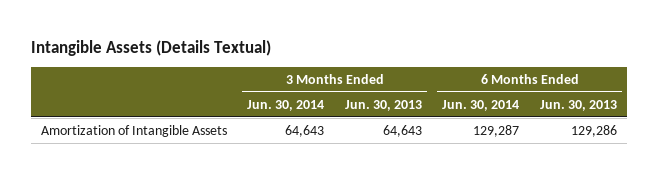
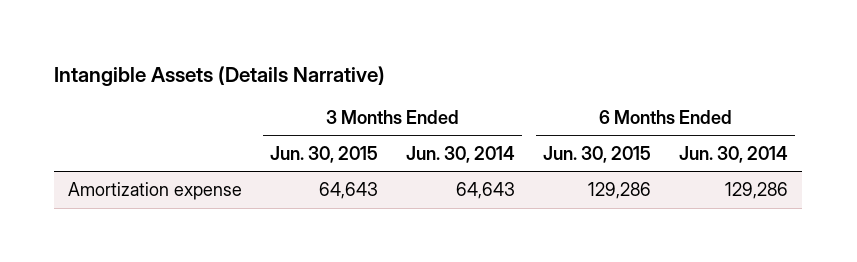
[30,39,271,56] Intangible Assets (Details Textual) -> [54,65,386,86] Intangible Assets (Details Narrative)
[344,99,422,111] Jun. 30, 2013 -> none
[539,99,617,111] Jun. 30, 2013 -> none
none -> [270,145,379,163] Jun. 30, 2015
none -> [543,145,652,163] Jun. 30, 2015
[40,125,227,138] Amortization of Intangible Assets -> [68,182,243,201] Amortization expense
[473,125,520,138] 129,287 -> [725,182,789,200] 129,286

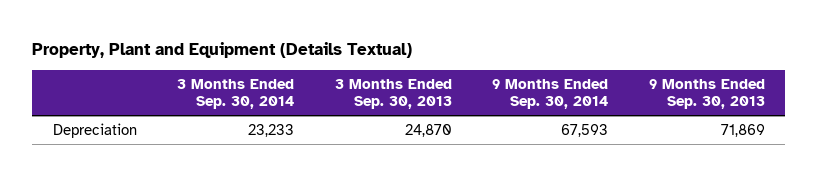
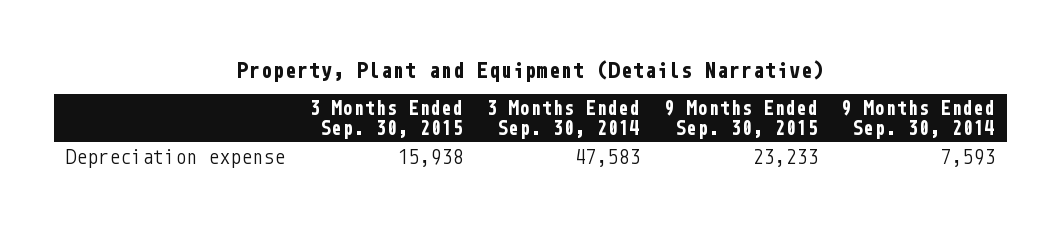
[32,42,413,59] Property, Plant and Equipment (Details Textual) -> [236,60,825,83] Property, Plant and Equipment (Details Narrative)
[334,79,452,110] 3 Months Ended Sep. 30, 2013 -> none
[648,79,765,110] 9 Months Ended Sep. 30, 2013 -> none
none -> [308,100,463,140] 3 Months Ended Sep. 30, 2015
none -> [663,100,818,140] 9 Months Ended Sep. 30, 2015
[52,122,137,138] Depreciation -> [65,149,286,169] Depreciation expense
[248,123,295,137] 23,233 -> [574,149,641,168] 47,583
[561,123,609,137] 67,593 -> [940,149,996,168] 7,593

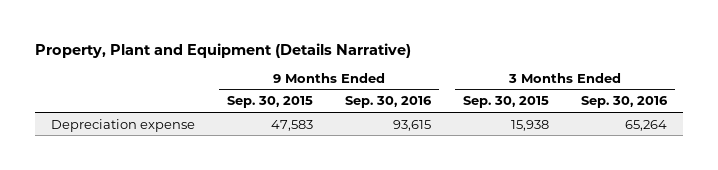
[486,100,641,140] 3 Months Ended Sep. 30, 2014 -> none
[841,100,996,140] 9 Months Ended Sep. 30, 2014 -> none
none -> [345,96,433,109] Sep. 30, 2016
none -> [581,96,669,109] Sep. 30, 2016
[751,149,818,168] 23,233 -> [270,119,313,131] 47,583

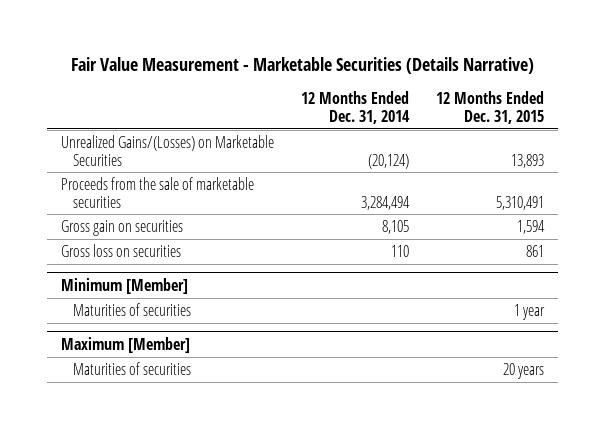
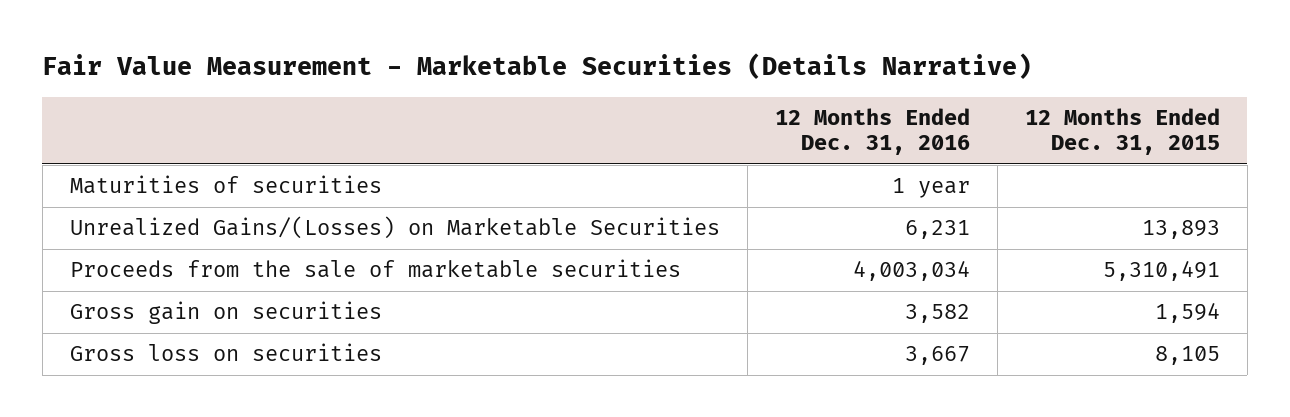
[301,91,411,124] 12 Months Ended Dec. 31, 2014 -> none
none -> [774,108,970,156] 12 Months Ended Dec. 31, 2016
none -> [69,175,382,195] Maturities of securities
[60,277,188,294] Minimum [Member] -> none
[73,302,192,316] Maturities of securities -> none
[60,336,190,353] Maximum [Member] -> none
[73,361,192,375] Maturities of securities -> none
[526,244,545,257] 861 -> [1154,346,1220,366] 8,105

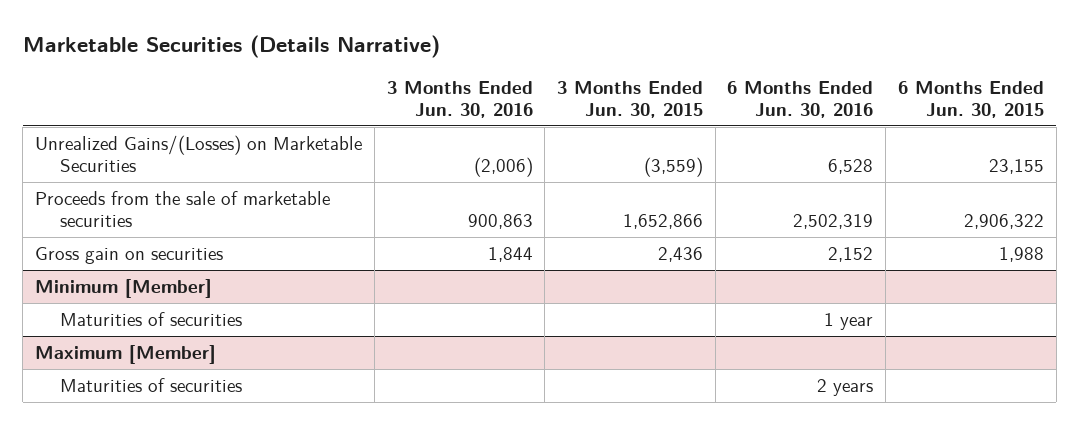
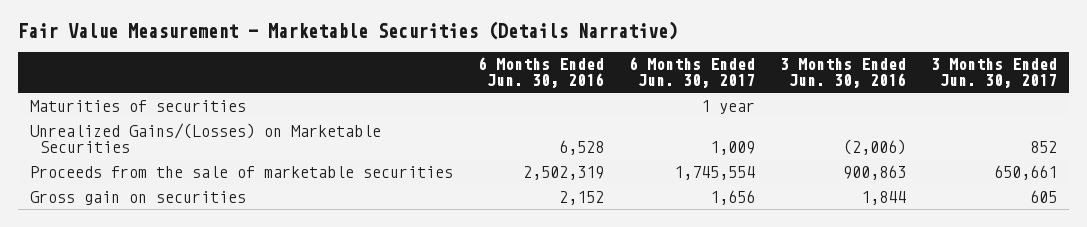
[22,35,440,59] Marketable Securities (Details Narrative) -> [17,21,678,41] Fair Value Measurement - Marketable Securities (Details Narrative)
[556,81,703,119] 3 Months Ended Jun. 30, 2015 -> none
[897,81,1044,119] 6 Months Ended Jun. 30, 2015 -> none
none -> [628,57,755,89] 6 Months Ended Jun. 30, 2017
none -> [930,58,1057,89] 3 Months Ended Jun. 30, 2017
none -> [29,99,246,112] Maturities of securities
[35,279,213,299] Minimum [Member] -> none
[60,312,243,327] Maturities of securities -> none
[35,345,217,365] Maximum [Member] -> none
[60,378,243,393] Maturities of securities -> none

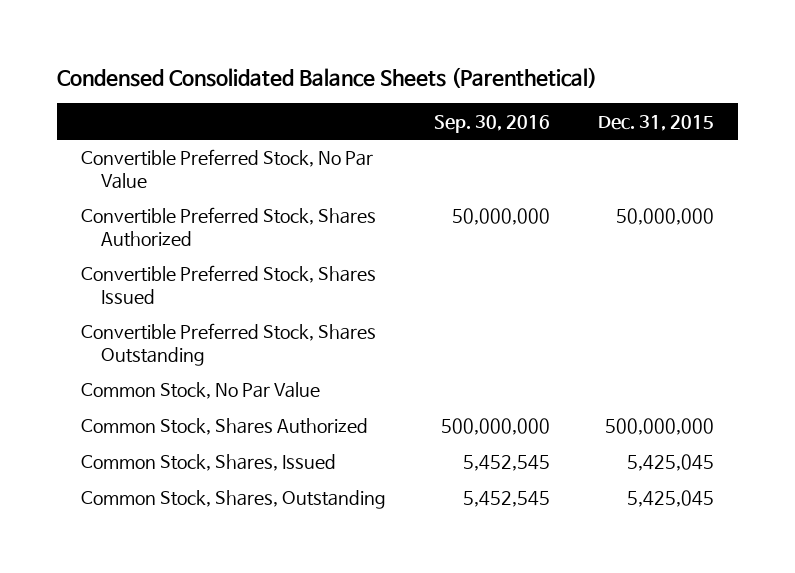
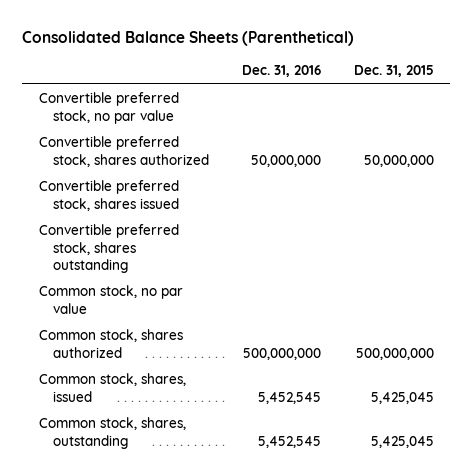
[57,67,598,89] Condensed Consolidated Balance Sheets (Parenthetical) -> [22,31,355,47] Consolidated Balance Sheets (Parenthetical)
[434,114,551,133] Sep. 30, 2016 -> none
none -> [241,64,321,77] Dec. 31, 2016
[81,149,374,189] Convertible Preferred Stock, No Par Value -> [38,92,179,124] Convertible preferred stock, no par value
[81,207,377,247] Convertible Preferred Stock, Shares Authorized -> [38,136,209,167] Convertible preferred stock, shares authorized
[81,265,377,304] Convertible Preferred Stock, Shares Issued -> [38,180,179,211] Convertible preferred stock, shares issued
[81,323,377,366] Convertible Preferred Stock, Shares Outstanding -> [38,224,179,273] Convertible preferred stock, shares outstanding
[81,382,321,400] Common Stock, No Par Value -> [38,285,183,314] Common stock, no par value
[81,418,369,436] Common Stock, Shares Authorized -> [38,329,183,358] Common stock, shares authorized
[81,454,337,472] Common Stock, Shares, Issued -> [38,373,186,402] Common stock, shares, issued
[81,490,387,510] Common Stock, Shares, Outstanding -> [38,417,186,449] Common stock, shares, outstanding

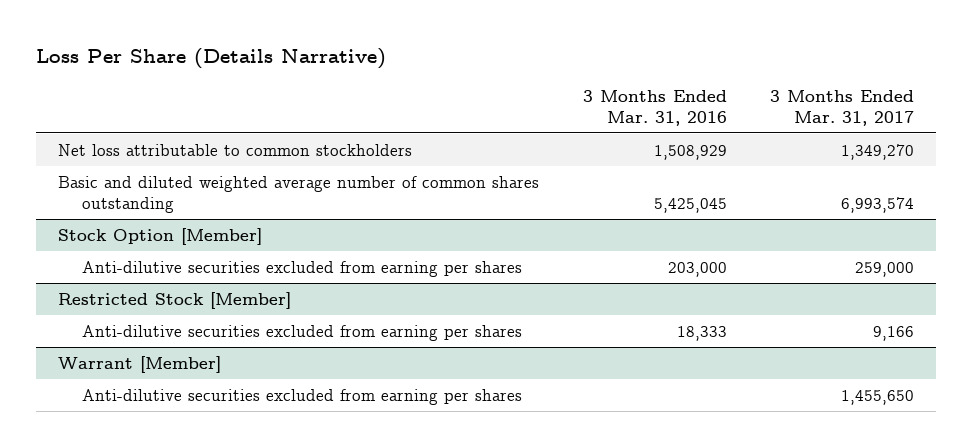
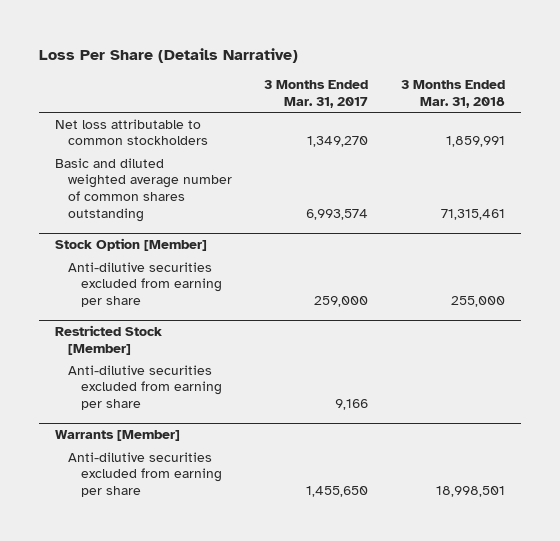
[582,89,727,126] 3 Months Ended Mar. 31, 2016 -> none
none -> [400,79,505,108] 3 Months Ended Mar. 31, 2018
[81,260,522,277] Anti-dilutive securities excluded from earning per shares -> [68,261,222,308] Anti-dilutive securities excluded from earning per share
[81,324,522,341] Anti-dilutive securities excluded from earning per shares -> [68,364,222,411] Anti-dilutive securities excluded from earning per share
[57,355,221,373] Warrant [Member] -> [55,430,181,442] Warrants [Member]
[81,388,522,405] Anti-dilutive securities excluded from earning per shares -> [68,451,222,498] Anti-dilutive securities excluded from earning per share

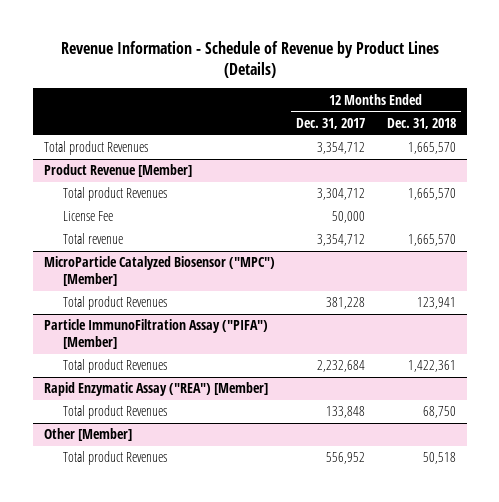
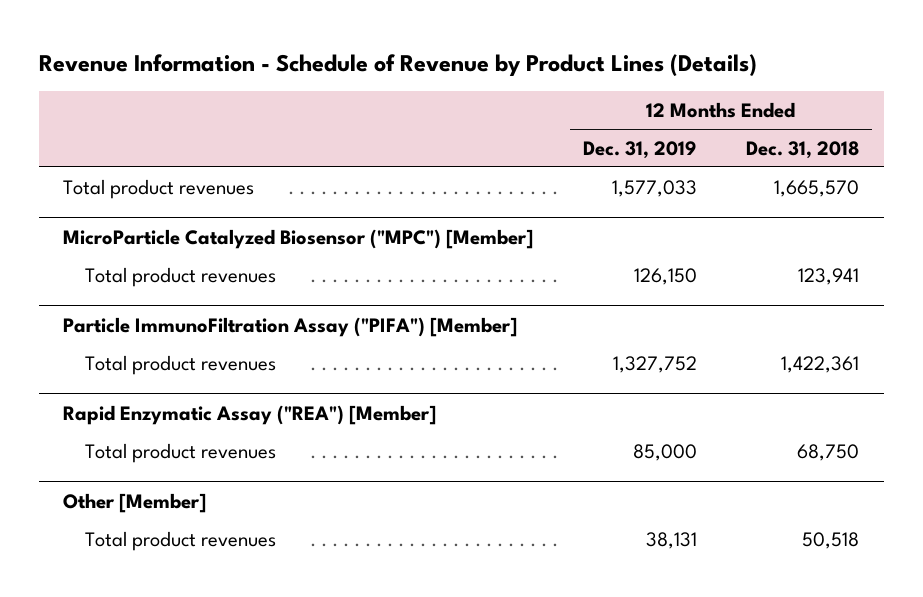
[296,118,366,130] Dec. 31, 2017 -> none
none -> [582,140,697,159] Dec. 31, 2019
[43,164,192,178] Product Revenue [Member] -> none
[63,187,168,202] Total product Revenues -> none
[63,211,114,222] License Fee -> none
[63,233,124,245] Total revenue -> none
[43,141,148,156] Total product Revenues -> [63,178,255,199] Total product revenues
[63,296,168,311] Total product Revenues -> [85,266,277,287] Total product revenues
[63,359,168,374] Total product Revenues -> [85,354,277,375] Total product revenues
[63,405,168,420] Total product Revenues -> [85,442,277,463] Total product revenues
[63,451,168,466] Total product Revenues -> [85,530,277,551] Total product revenues

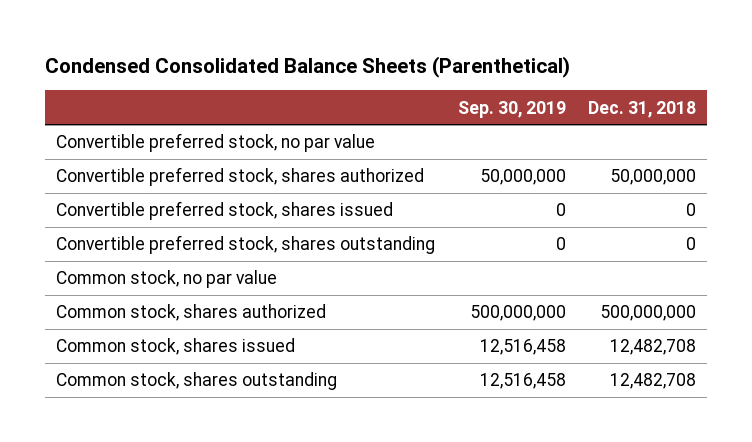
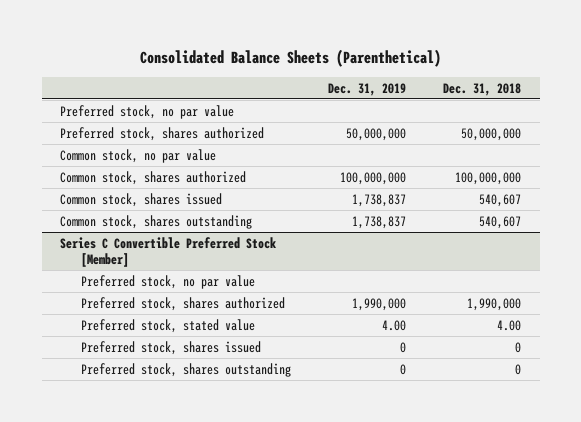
[45,55,571,78] Condensed Consolidated Balance Sheets (Parenthetical) -> [139,49,441,68] Consolidated Balance Sheets (Parenthetical)
[457,100,566,118] Sep. 30, 2019 -> none
none -> [328,82,407,96] Dec. 31, 2019
[56,201,394,221] Convertible preferred stock, shares issued -> none
[56,235,436,255] Convertible preferred stock, shares outstanding -> none
[56,133,376,153] Convertible preferred stock, no par value -> [60,104,235,119] Preferred stock, no par value
[56,167,425,187] Convertible preferred stock, shares authorized -> [60,126,265,141] Preferred stock, shares authorized
[599,305,696,322] 500,000,000 -> [455,171,522,185] 100,000,000
[609,339,696,356] 12,482,708 -> [479,193,522,207] 540,607
[609,373,696,390] 12,482,708 -> [479,215,522,229] 540,607
none -> [60,236,277,267] Series C Convertible Preferred Stock [Member]
none -> [81,274,256,289] Preferred stock, no par value
none -> [81,296,286,311] Preferred stock, shares authorized
none -> [81,318,256,333] Preferred stock, stated value
none -> [81,340,262,355] Preferred stock, shares issued
none -> [81,362,292,377] Preferred stock, shares outstanding

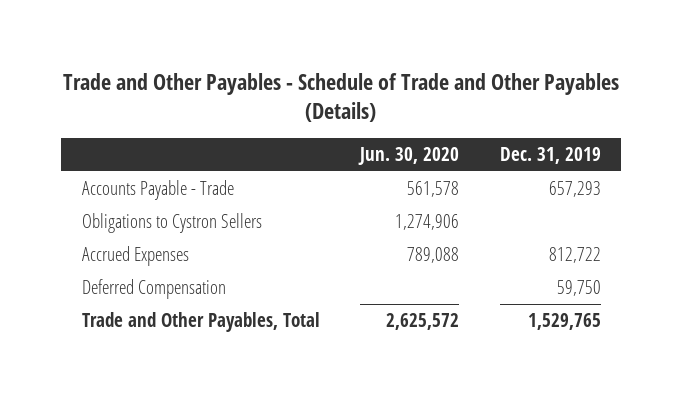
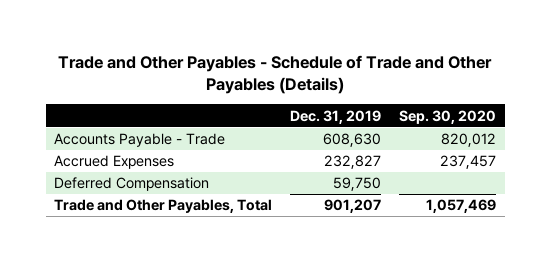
[358,146,460,165] Jun. 30, 2020 -> none
none -> [399,109,497,124] Sep. 30, 2020
[81,212,262,233] Obligations to Cystron Sellers -> none
[549,180,602,197] 657,293 -> [323,133,382,148] 608,630
[549,246,602,263] 812,722 -> [324,155,382,170] 232,827
[528,312,602,330] 1,529,765 -> [324,199,382,214] 901,207

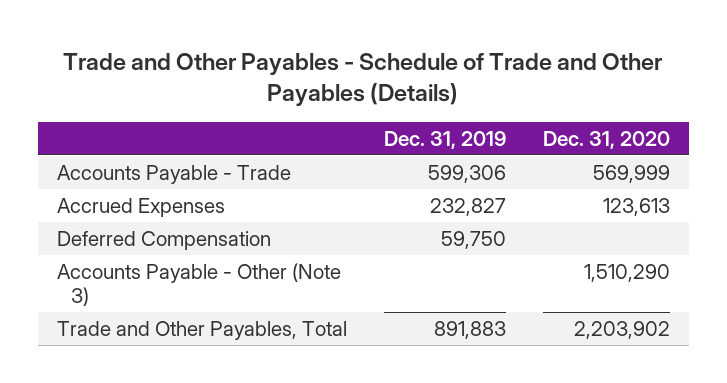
[399,109,497,124] Sep. 30, 2020 -> none
none -> [543,130,671,149] Dec. 31, 2020
[323,133,382,148] 608,630 -> [427,164,506,183] 599,306
none -> [56,262,341,307] Accounts Payable - Other (Note 3)
[324,199,382,214] 901,207 -> [433,320,506,339] 891,883

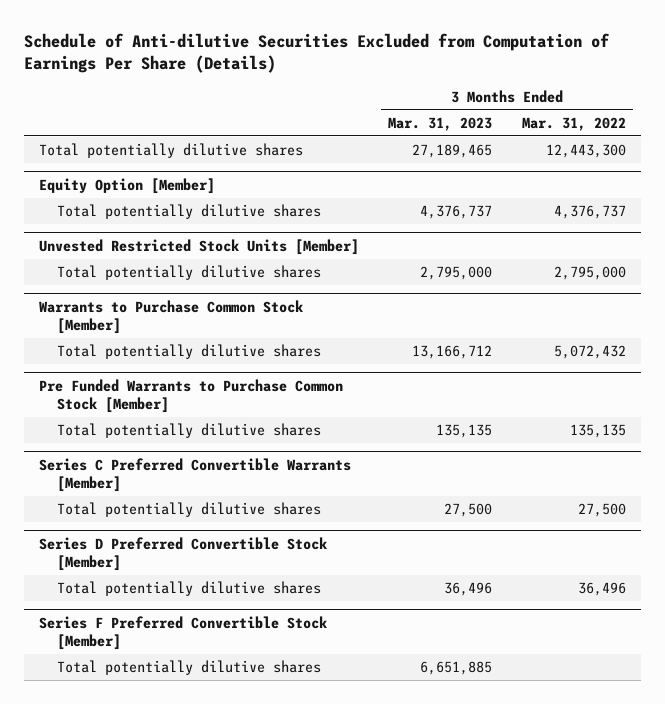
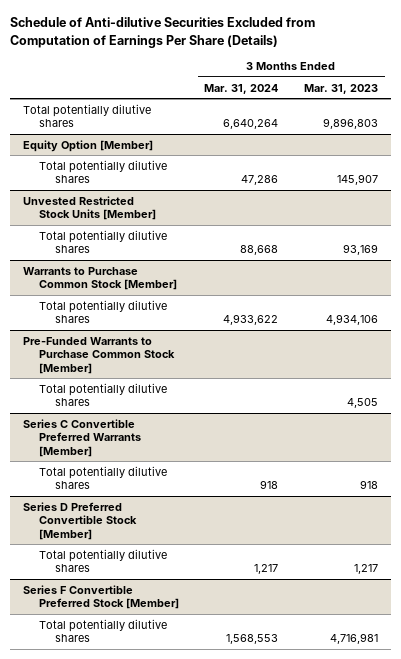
[521,116,626,131] Mar. 31, 2022 -> none
none -> [204,83,279,94] Mar. 31, 2024
[412,144,493,159] 27,189,465 -> [323,118,379,130] 9,896,803
[420,205,493,220] 4,376,737 -> [337,174,379,186] 145,907
[420,266,493,281] 2,795,000 -> [343,244,379,256] 93,169
[412,345,493,360] 13,166,712 -> [326,314,379,326] 4,934,106
[38,379,343,413] Pre Funded Warrants to Purchase Common Stock [Member] -> [23,336,175,374] Pre-Funded Warrants to Purchase Common Stock [Member]
[436,424,493,439] 135,135 -> [347,398,379,409] 4,505
[38,458,351,492] Series C Preferred Convertible Warrants [Member] -> [23,418,141,457] Series C Convertible Preferred Warrants [Member]
[444,503,493,518] 27,500 -> [360,480,379,490] 918
[444,582,493,597] 36,496 -> [354,564,379,575] 1,217
[38,616,327,650] Series F Preferred Convertible Stock [Member] -> [23,584,179,610] Series F Convertible Preferred Stock [Member]
[420,661,493,676] 6,651,885 -> [330,633,379,645] 4,716,981

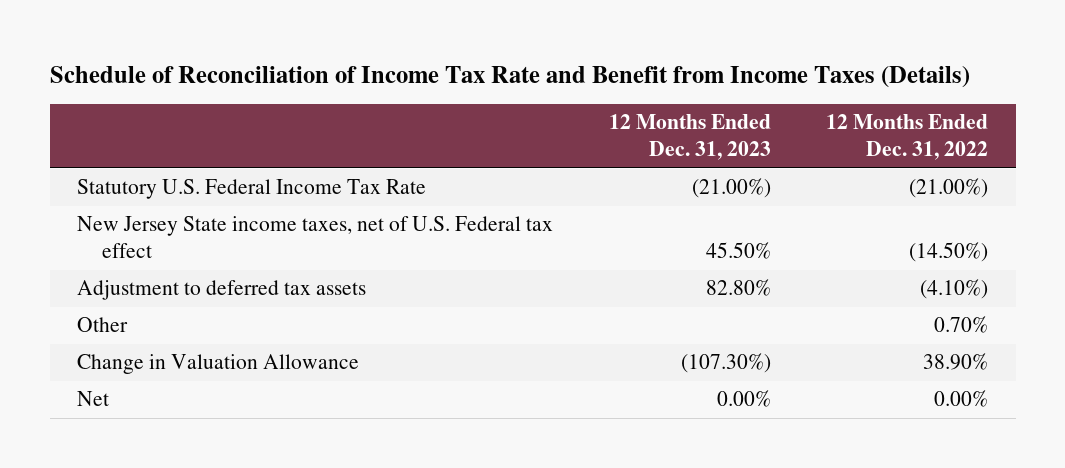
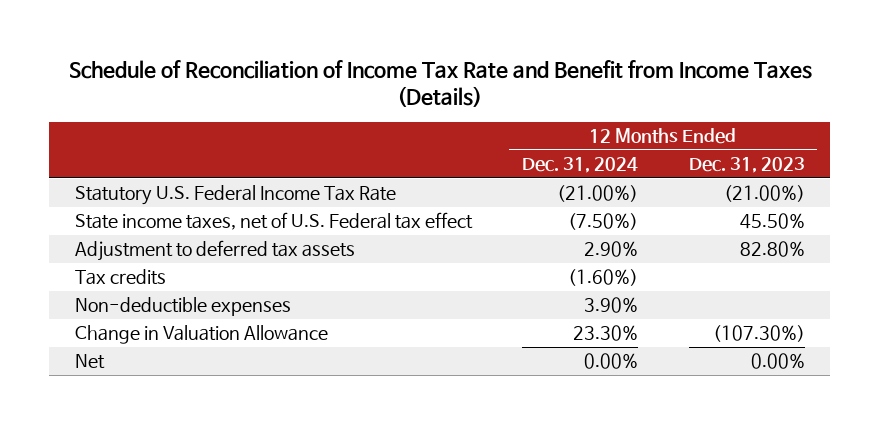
[826,114,989,161] 12 Months Ended Dec. 31, 2022 -> none
none -> [522,157,639,174] Dec. 31, 2024
[77,216,554,259] New Jersey State income taxes, net of U.S. Federal tax effect -> [74,212,473,231] State income taxes, net of U.S. Federal tax effect
[77,317,129,333] Other -> [74,269,166,286] Tax credits
none -> [74,297,291,317] Non-deductible expenses

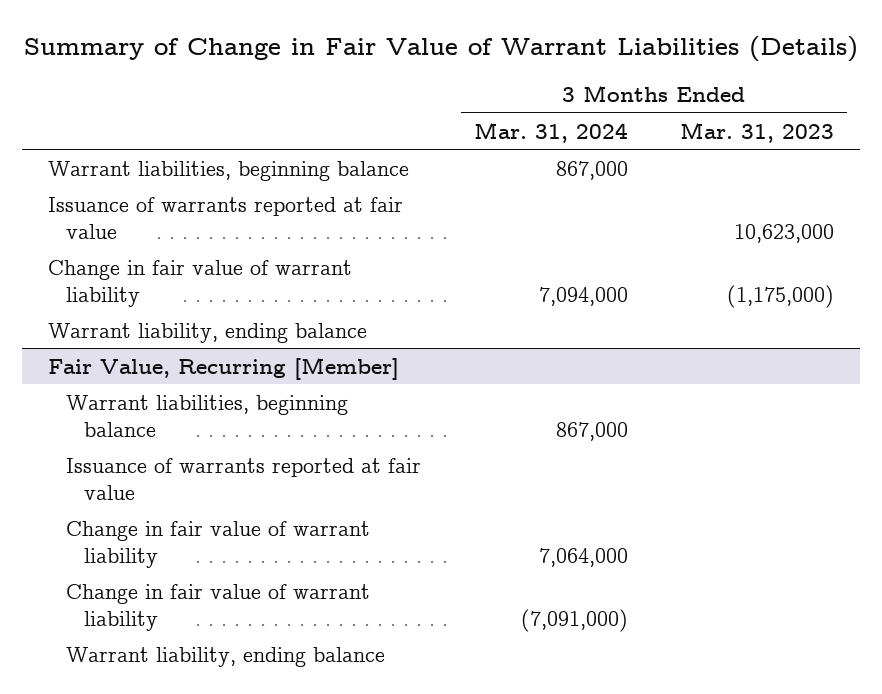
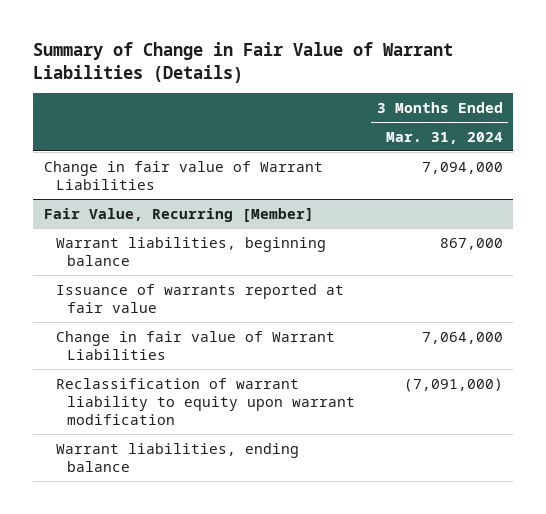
[680,121,835,143] Mar. 31, 2023 -> none
[48,160,410,181] Warrant liabilities, beginning balance -> none
[48,196,404,239] Issuance of warrants reported at fair value -> none
[48,322,368,343] Warrant liability, ending balance -> none
[48,259,353,307] Change in fair value of warrant liability -> [43,160,323,190] Change in fair value of Warrant Liabilities
[66,520,371,568] Change in fair value of warrant liability -> [55,330,335,360] Change in fair value of Warrant Liabilities
[66,583,371,631] Change in fair value of warrant liability -> [55,377,356,425] Reclassification of warrant liability to equity upon warrant modification
[66,646,386,667] Warrant liability, ending balance -> [55,442,299,472] Warrant liabilities, ending balance

